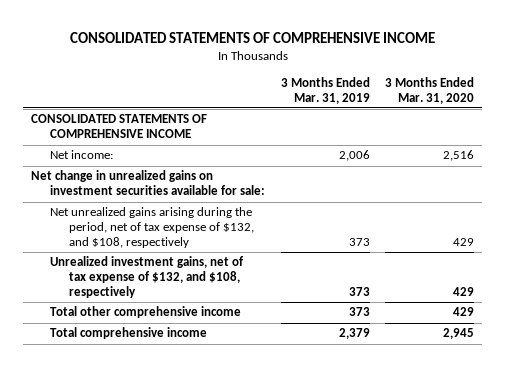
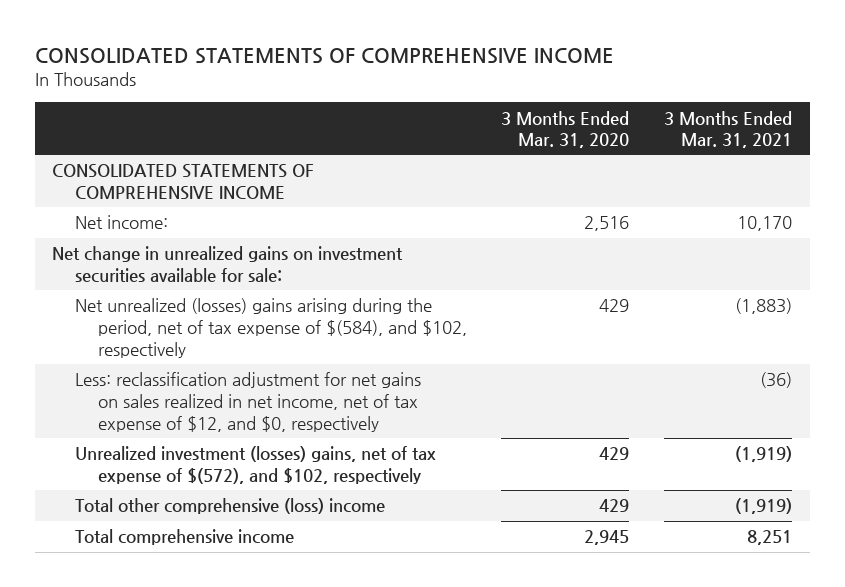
[280,76,370,104] 3 Months Ended Mar. 31, 2019 -> none
none -> [664,110,793,149] 3 Months Ended Mar. 31, 2021
[50,207,254,248] Net unrealized gains arising during the period, net of tax expense of $132, and $108, respectively -> [75,298,467,358] Net unrealized (losses) gains arising during the period, net of tax expense of $(584), and $102, respectively
none -> [75,372,422,432] Less: reclassification adjustment for net gains on sales realized in net income, net of tax expense of $12, and $0, respectively
[50,256,245,298] Unrealized investment gains, net of tax expense of $132, and $108, respectively -> [75,446,437,485] Unrealized investment (losses) gains, net of tax expense of $(572), and $102, respectively
[50,306,242,319] Total other comprehensive income -> [75,498,386,515] Total other comprehensive (loss) income

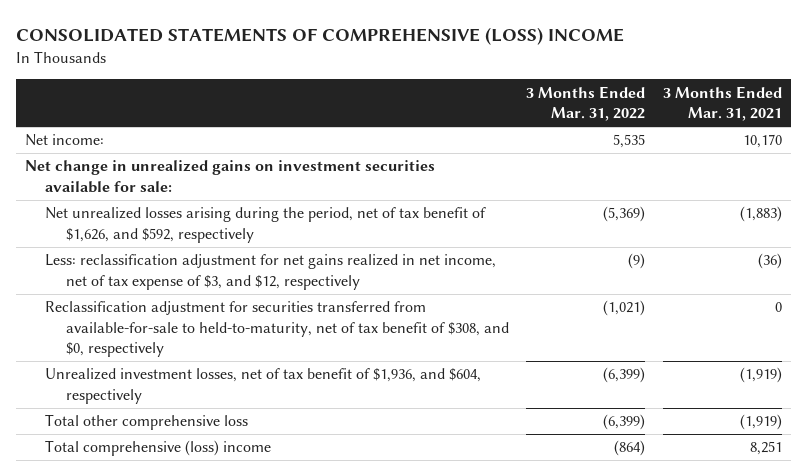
[34,47,614,64] CONSOLIDATED STATEMENTS OF COMPREHENSIVE INCOME -> [16,27,625,46] CONSOLIDATED STATEMENTS OF COMPREHENSIVE (LOSS) INCOME
[501,110,630,149] 3 Months Ended Mar. 31, 2020 -> none
none -> [526,85,646,122] 3 Months Ended Mar. 31, 2022
[52,164,315,201] CONSOLIDATED STATEMENTS OF COMPREHENSIVE INCOME -> none
[75,298,467,358] Net unrealized (losses) gains arising during the period, net of tax expense of $(584), and $102, respectively -> [45,207,487,243] Net unrealized losses arising during the period, net of tax benefit of $1,626, and $592, respectively
[75,372,422,432] Less: reclassification adjustment for net gains on sales realized in net income, net of tax expense of $12, and $0, respectively -> [45,254,497,290] Less: reclassification adjustment for net gains realized in net income, net of tax expense of $3, and $12, respectively
none -> [45,301,509,358] Reclassification adjustment for securities transferred from available-for-sale to held-to-maturity, net of tax benefit of $308, and $0, respectively
[75,446,437,485] Unrealized investment (losses) gains, net of tax expense of $(572), and $102, respectively -> [45,368,482,404] Unrealized investment losses, net of tax benefit of $1,936, and $604, respectively
[75,498,386,515] Total other comprehensive (loss) income -> [45,414,249,431] Total other comprehensive loss
[75,529,295,546] Total comprehensive income -> [45,440,272,457] Total comprehensive (loss) income

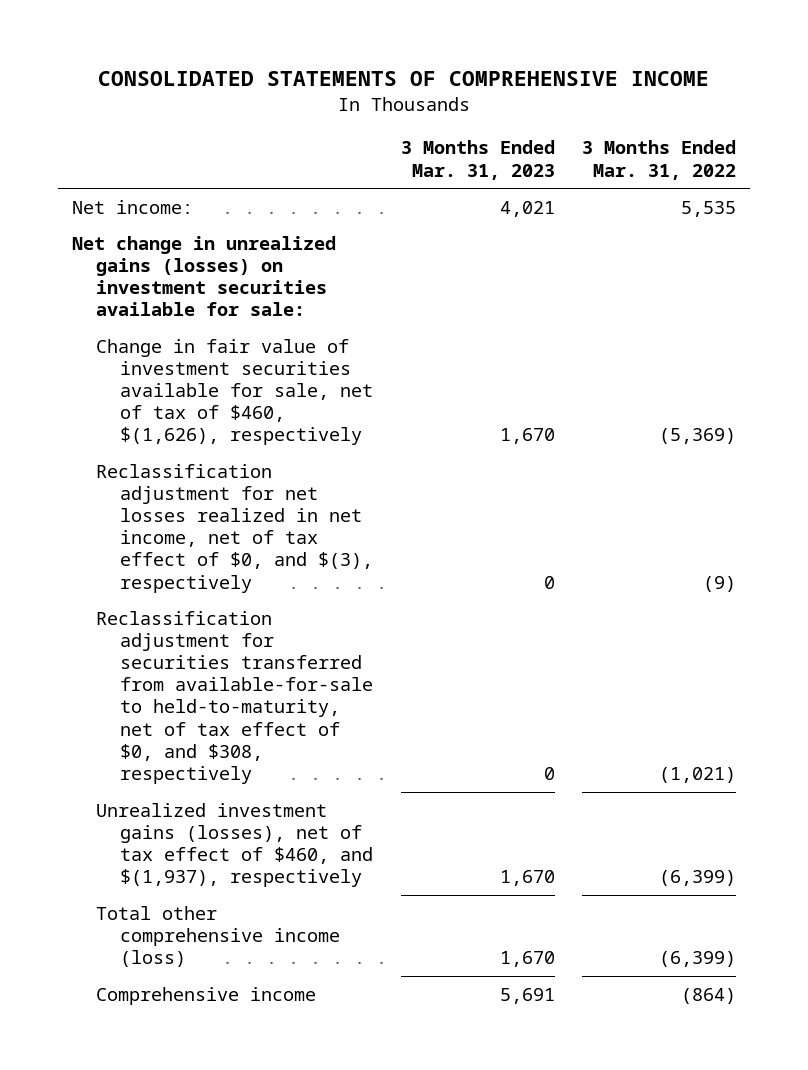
[16,27,625,46] CONSOLIDATED STATEMENTS OF COMPREHENSIVE (LOSS) INCOME -> [98,71,710,87] CONSOLIDATED STATEMENTS OF COMPREHENSIVE INCOME
[663,85,783,122] 3 Months Ended Mar. 31, 2021 -> none
none -> [400,140,555,180] 3 Months Ended Mar. 31, 2023
[24,160,435,193] Net change in unrealized gains on investment securities available for sale: -> [71,235,336,317] Net change in unrealized gains (losses) on investment securities available for sale:
[45,207,487,243] Net unrealized losses arising during the period, net of tax benefit of $1,626, and $592, respectively -> [95,338,373,446] Change in fair value of investment securities available for sale, net of tax of $460, $(1,626), respectively
[45,254,497,290] Less: reclassification adjustment for net gains realized in net income, net of tax expense of $3, and $12, respectively -> [95,463,373,593] Reclassification adjustment for net losses realized in net income, net of tax effect of $0, and $(3), respectively
[45,301,509,358] Reclassification adjustment for securities transferred from available-for-sale to held-to-maturity, net of tax benefit of $308, and $0, respectively -> [95,610,373,784] Reclassification adjustment for securities transferred from available-for-sale to held-to-maturity, net of tax effect of $0, and $308, respectively
[45,368,482,404] Unrealized investment losses, net of tax benefit of $1,936, and $604, respectively -> [95,802,373,888] Unrealized investment gains (losses), net of tax effect of $460, and $(1,937), respectively
[45,414,249,431] Total other comprehensive loss -> [95,905,340,968] Total other comprehensive income (loss)
[45,440,272,457] Total comprehensive (loss) income -> [95,986,316,1005] Comprehensive income

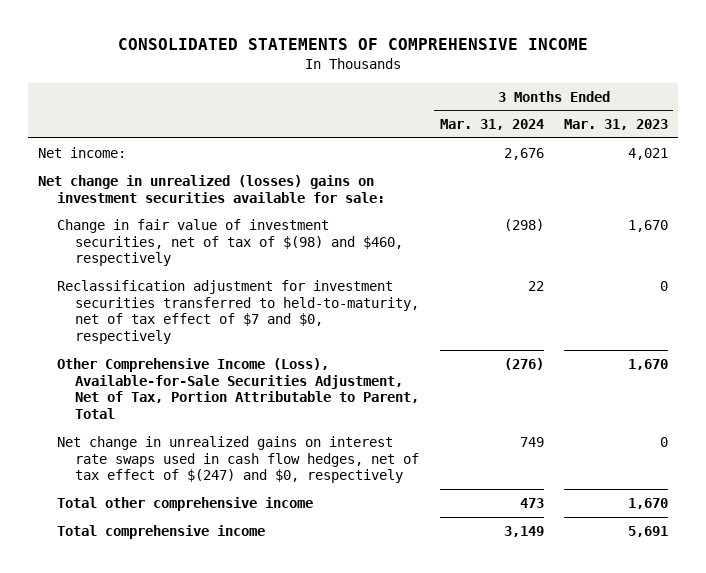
[582,140,737,180] 3 Months Ended Mar. 31, 2022 -> none
none -> [439,119,544,131] Mar. 31, 2024
[95,463,373,593] Reclassification adjustment for net losses realized in net income, net of tax effect of $0, and $(3), respectively -> none
[71,235,336,317] Net change in unrealized gains (losses) on investment securities available for sale: -> [38,174,385,203] Net change in unrealized (losses) gains on investment securities available for sale:
[95,338,373,446] Change in fair value of investment securities available for sale, net of tax of $460, $(1,626), respectively -> [56,218,404,267] Change in fair value of investment securities, net of tax of $(98) and $460, respectively
[95,610,373,784] Reclassification adjustment for securities transferred from available-for-sale to held-to-maturity, net of tax effect of $0, and $308, respectively -> [56,279,420,345] Reclassification adjustment for investment securities transferred to held-to-maturity, net of tax effect of $7 and $0, respectively
[95,802,373,888] Unrealized investment gains (losses), net of tax effect of $460, and $(1,937), respectively -> [56,357,420,420] Other Comprehensive Income (Loss), Available-for-Sale Securities Adjustment, Net of Tax, Portion Attributable to Parent, Total
none -> [56,435,420,484] Net change in unrealized gains on interest rate swaps used in cash flow hedges, net of tax effect of $(247) and $0, respectively
[95,905,340,968] Total other comprehensive income (loss) -> [56,496,313,511] Total other comprehensive income
[95,986,316,1005] Comprehensive income -> [56,524,265,539] Total comprehensive income

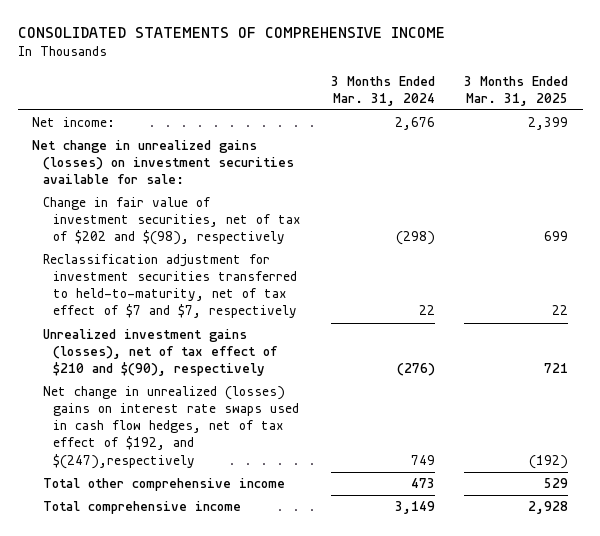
[563,119,668,131] Mar. 31, 2023 -> none
none -> [464,75,569,106] 3 Months Ended Mar. 31, 2025
[38,174,385,203] Net change in unrealized (losses) gains on investment securities available for sale: -> [32,140,294,185] Net change in unrealized gains (losses) on investment securities available for sale:
[56,218,404,267] Change in fair value of investment securities, net of tax of $(98) and $460, respectively -> [42,197,302,246] Change in fair value of investment securities, net of tax of $202 and $(98), respectively
[56,279,420,345] Reclassification adjustment for investment securities transferred to held-to-maturity, net of tax effect of $7 and $0, respectively -> [42,254,298,319] Reclassification adjustment for investment securities transferred to held-to-maturity, net of tax effect of $7 and $7, respectively
[56,357,420,420] Other Comprehensive Income (Loss), Available-for-Sale Securities Adjustment, Net of Tax, Portion Attributable to Parent, Total -> [42,329,278,377] Unrealized investment gains (losses), net of tax effect of $210 and $(90), respectively
[56,435,420,484] Net change in unrealized gains on interest rate swaps used in cash flow hedges, net of tax effect of $(247) and $0, respectively -> [42,386,300,469] Net change in unrealized (losses) gains on interest rate swaps used in cash flow hedges, net of tax effect of $192, and $(247),respectively

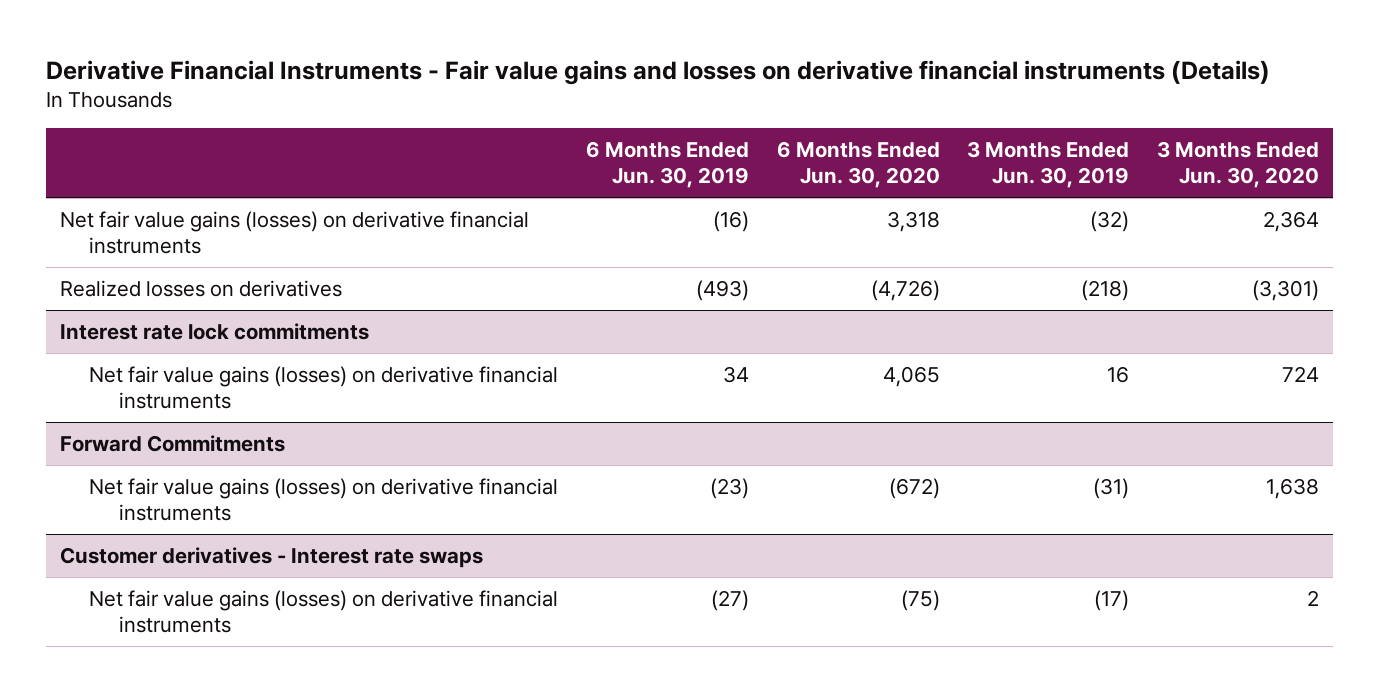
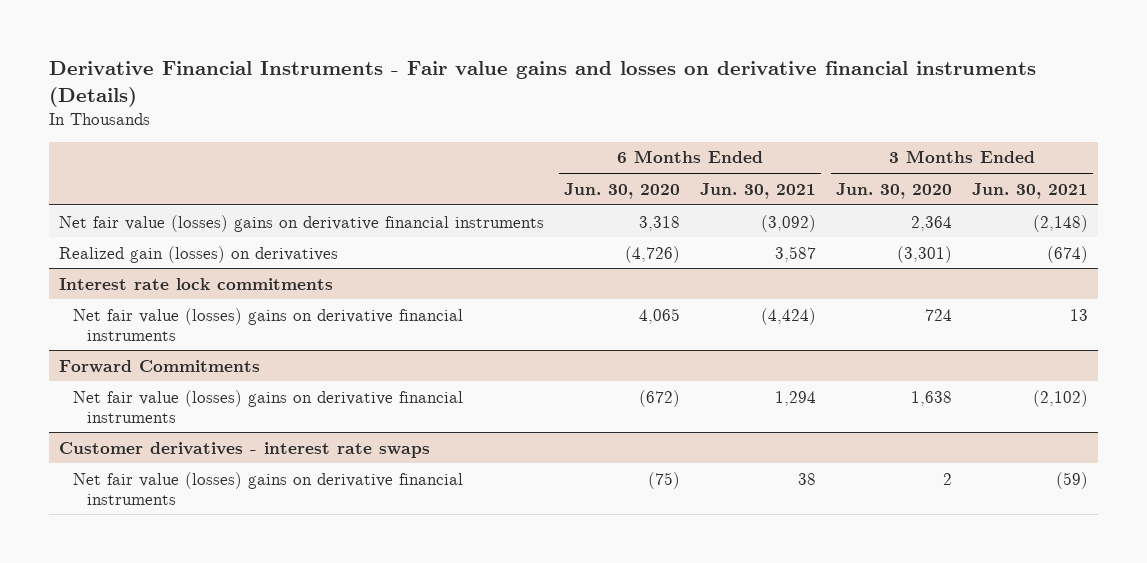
[585,141,749,189] 6 Months Ended Jun. 30, 2019 -> none
[967,141,1130,189] 3 Months Ended Jun. 30, 2019 -> none
none -> [699,182,816,199] Jun. 30, 2021
none -> [972,182,1089,199] Jun. 30, 2021
[59,210,529,254] Net fair value gains (losses) on derivative financial instruments -> [58,214,544,232] Net fair value (losses) gains on derivative financial instruments
[59,279,342,297] Realized losses on derivatives -> [58,245,338,263] Realized gain (losses) on derivatives
[89,365,559,409] Net fair value gains (losses) on derivative financial instruments -> [72,307,463,341] Net fair value (losses) gains on derivative financial instruments
[89,477,559,521] Net fair value gains (losses) on derivative financial instruments -> [72,389,463,423] Net fair value (losses) gains on derivative financial instruments
[59,546,483,568] Customer derivatives - Interest rate swaps -> [58,441,430,458] Customer derivatives - interest rate swaps
[89,589,559,633] Net fair value gains (losses) on derivative financial instruments -> [72,471,463,505] Net fair value (losses) gains on derivative financial instruments

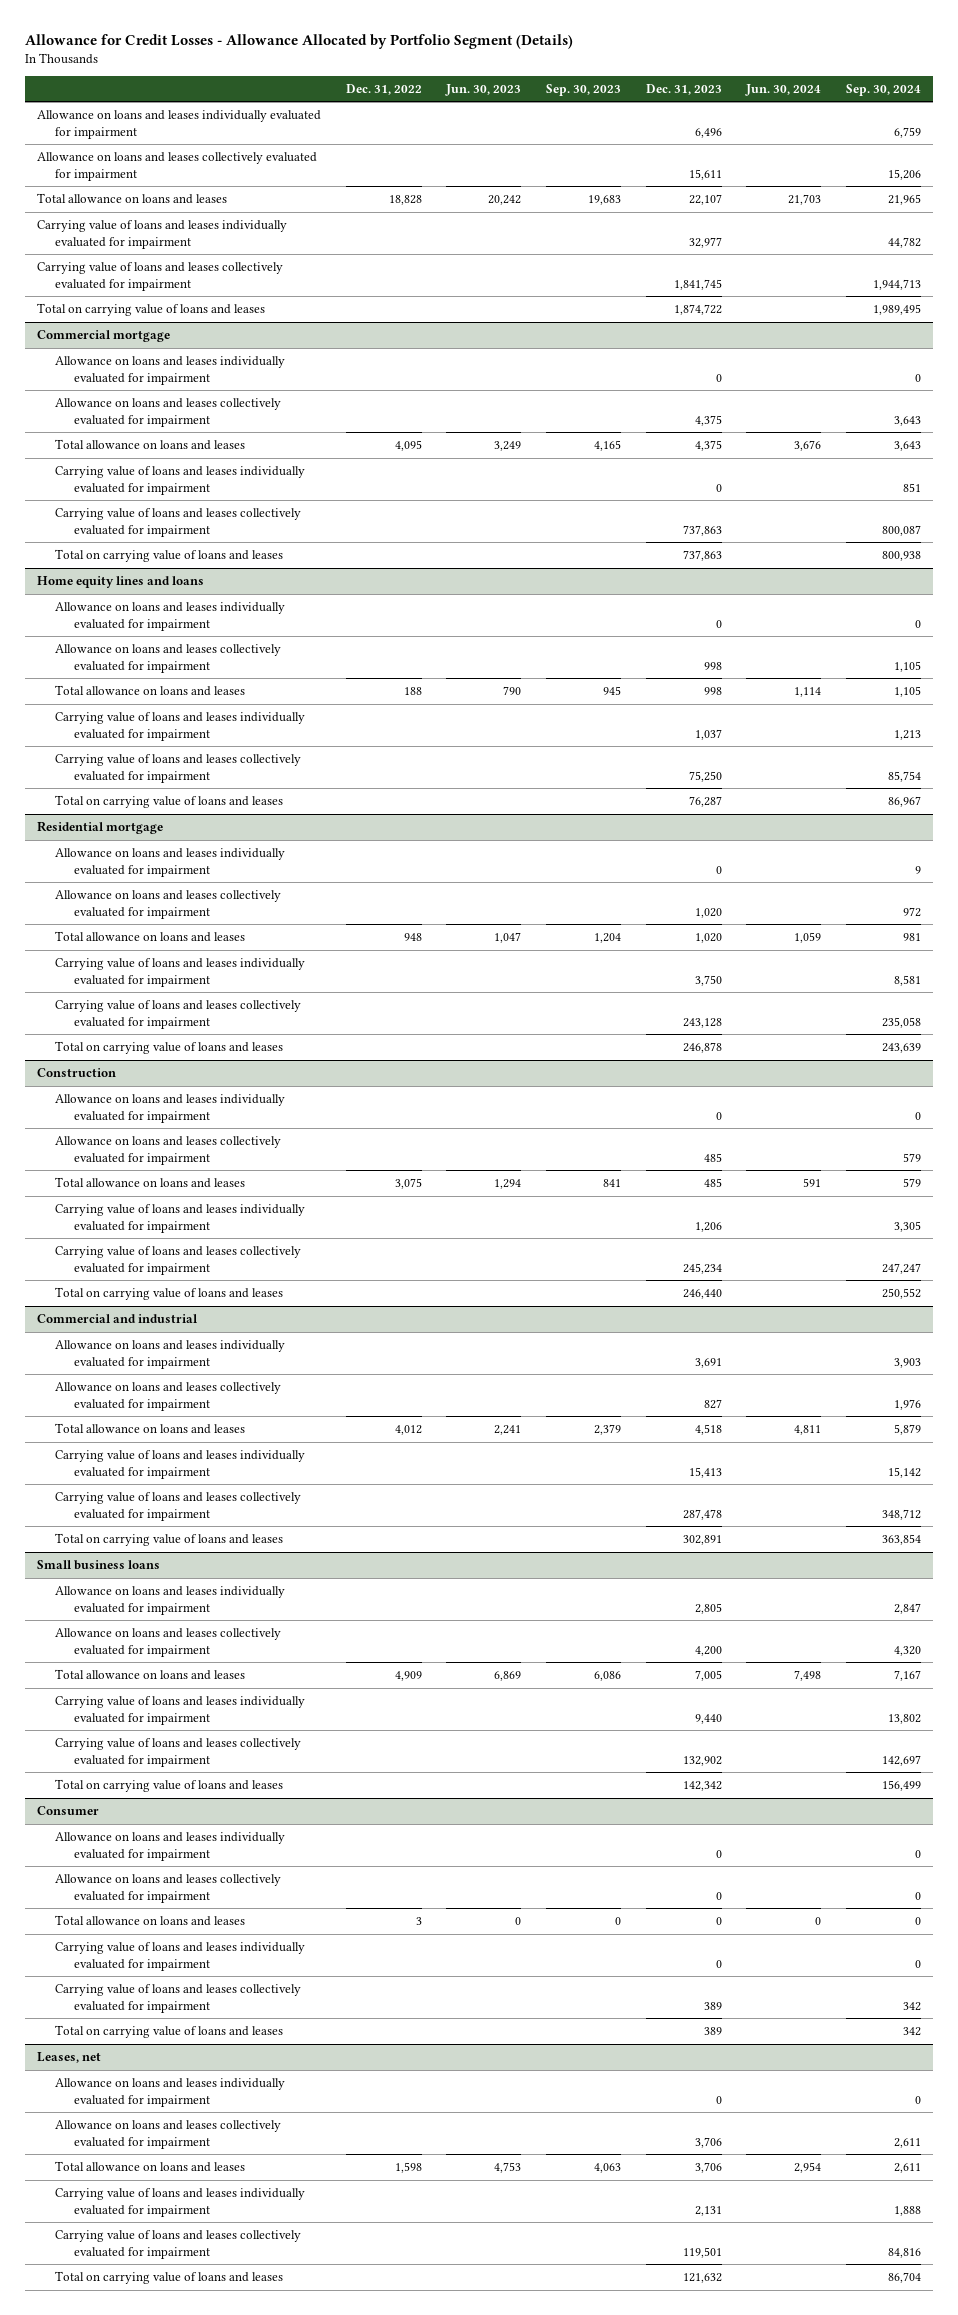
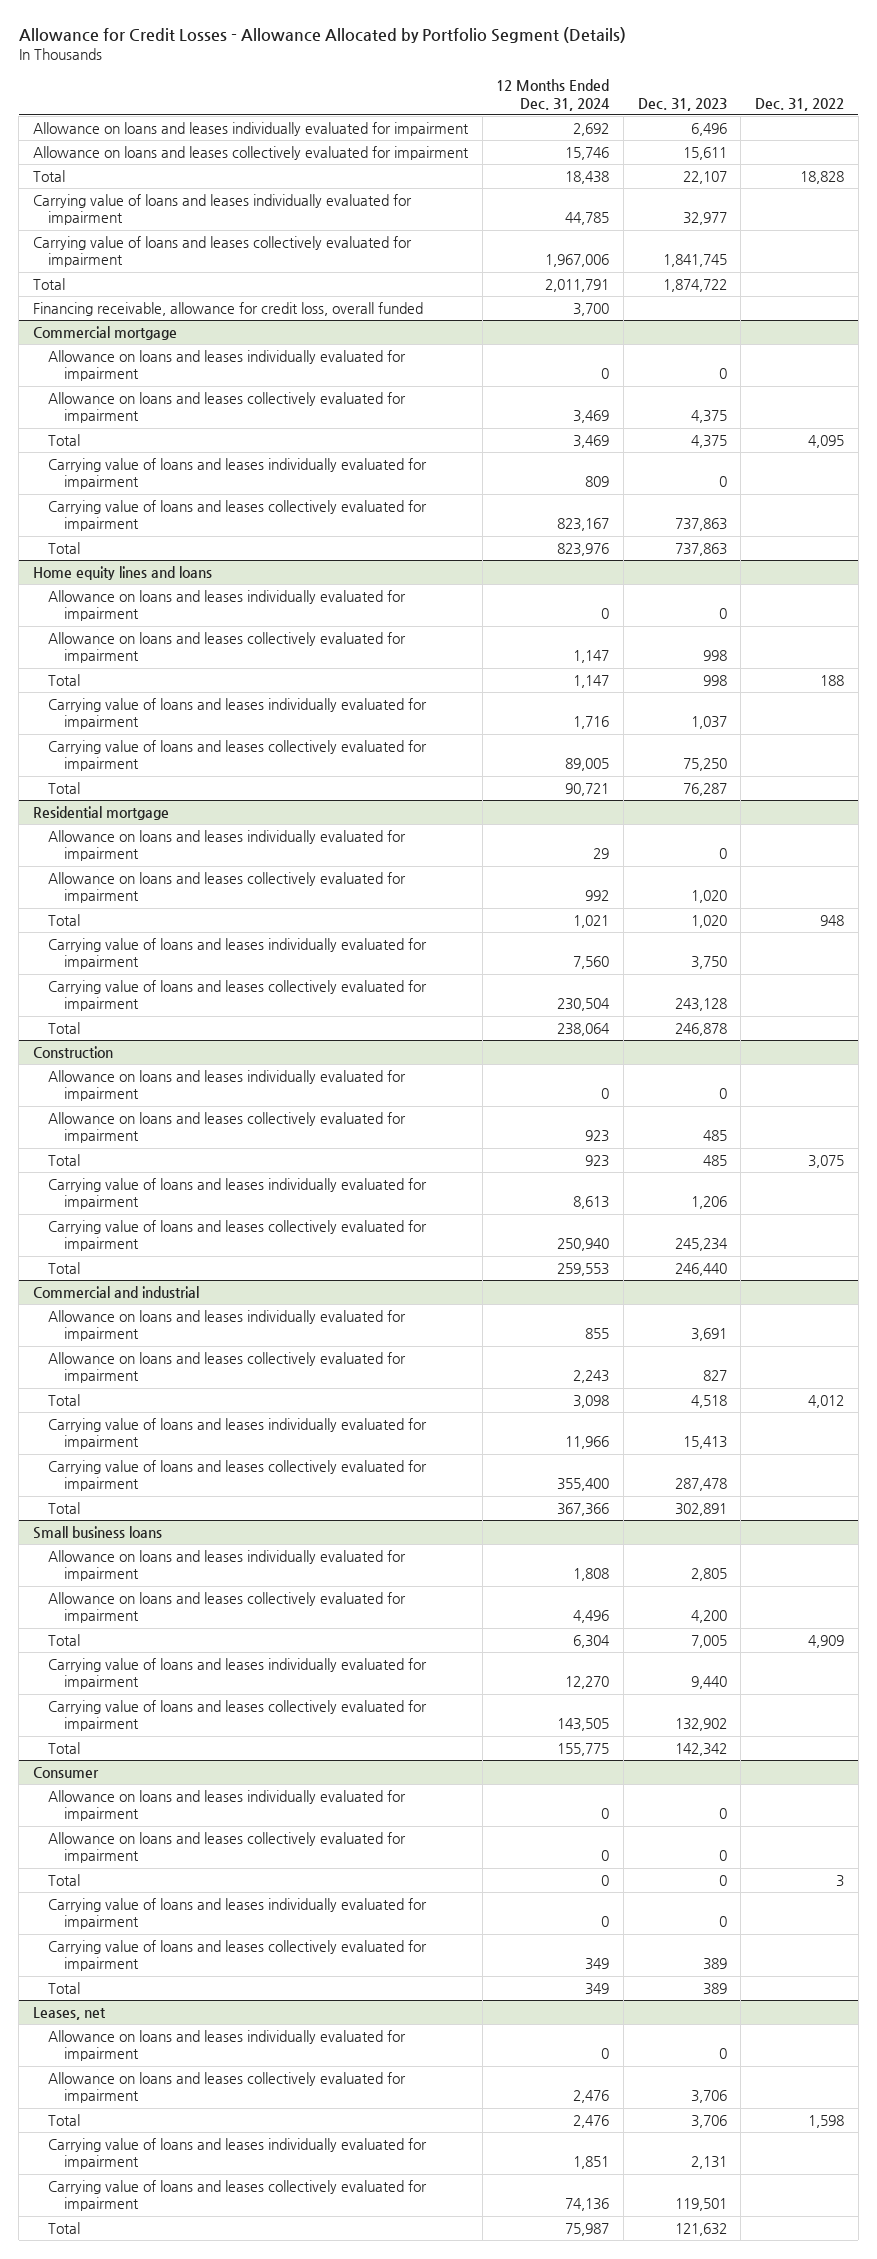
[445,83,522,96] Jun. 30, 2023 -> none
[545,83,621,96] Sep. 30, 2023 -> none
[745,83,822,96] Jun. 30, 2024 -> none
[845,83,921,96] Sep. 30, 2024 -> none
none -> [496,78,611,111] 12 Months Ended Dec. 31, 2024
[36,193,227,205] Total allowance on loans and leases -> [32,169,65,182] Total
[36,303,265,317] Total on carrying value of loans and leases -> [32,277,65,290] Total
none -> [32,301,423,316] Financing receivable, allowance for credit loss, overall funded
[55,439,246,451] Total allowance on loans and leases -> [48,433,81,446] Total
[55,549,284,563] Total on carrying value of loans and leases -> [48,541,81,554] Total
[55,685,246,697] Total allowance on loans and leases -> [48,673,81,686] Total
[55,795,284,809] Total on carrying value of loans and leases -> [48,781,81,794] Total
[55,931,246,943] Total allowance on loans and leases -> [48,913,81,926] Total
[55,1041,284,1055] Total on carrying value of loans and leases -> [48,1021,81,1034] Total
[55,1177,246,1189] Total allowance on loans and leases -> [48,1153,81,1166] Total
[55,1287,284,1301] Total on carrying value of loans and leases -> [48,1261,81,1274] Total
[55,1423,246,1435] Total allowance on loans and leases -> [48,1393,81,1406] Total
[55,1533,284,1547] Total on carrying value of loans and leases -> [48,1501,81,1514] Total
[55,1669,246,1681] Total allowance on loans and leases -> [48,1633,81,1646] Total
[55,1779,284,1793] Total on carrying value of loans and leases -> [48,1741,81,1754] Total
[55,1915,246,1927] Total allowance on loans and leases -> [48,1873,81,1886] Total
[55,2025,284,2039] Total on carrying value of loans and leases -> [48,1981,81,1994] Total
[55,2161,246,2173] Total allowance on loans and leases -> [48,2113,81,2126] Total
[55,2271,284,2285] Total on carrying value of loans and leases -> [48,2221,81,2234] Total

